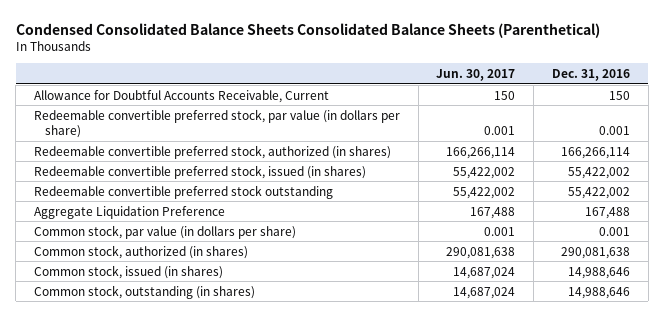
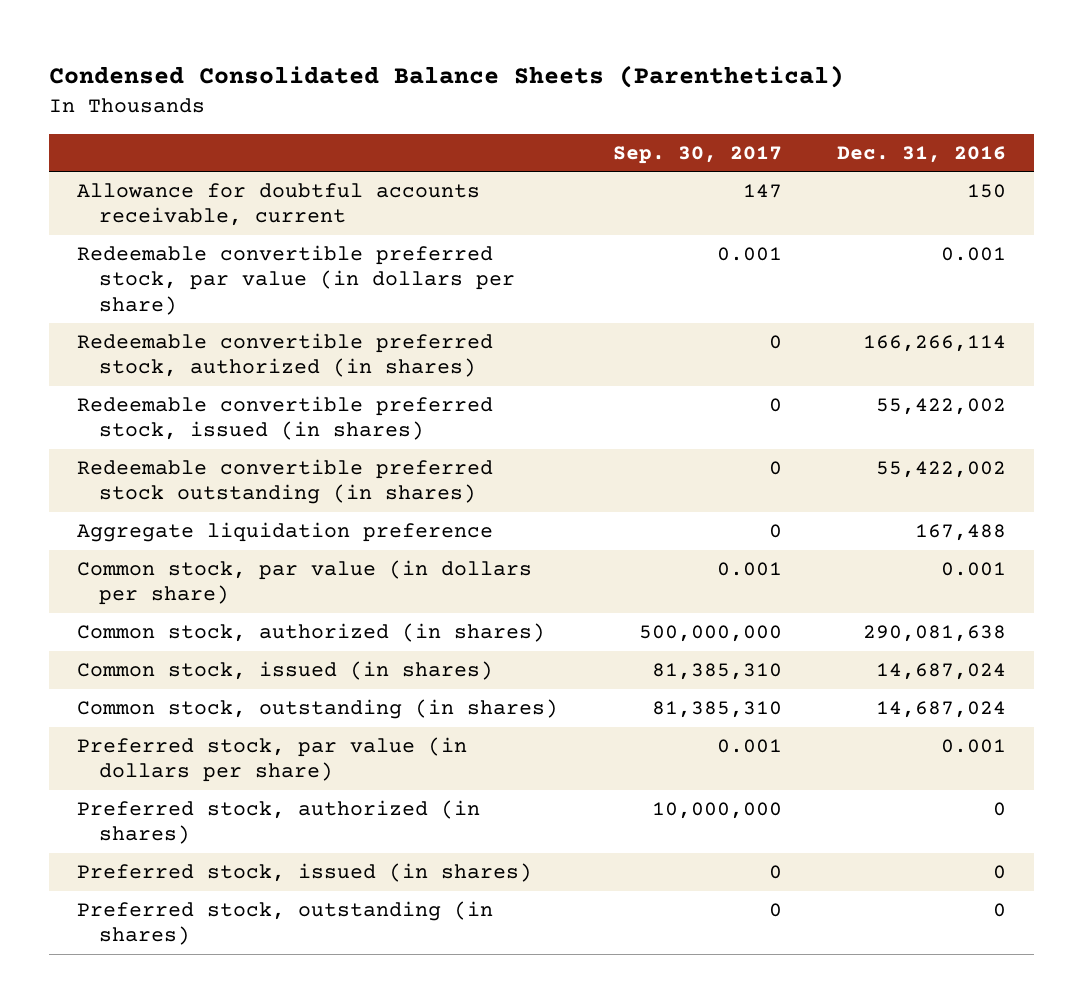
[15,22,600,38] Condensed Consolidated Balance Sheets Consolidated Balance Sheets (Parenthetical) -> [49,64,845,88] Condensed Consolidated Balance Sheets (Parenthetical)
[436,68,516,81] Jun. 30, 2017 -> none
none -> [613,145,783,164] Sep. 30, 2017
[34,89,330,103] Allowance for Doubtful Accounts Receivable, Current -> [76,183,480,227] Allowance for doubtful accounts receivable, current
[34,184,334,199] Redeemable convertible preferred stock outstanding -> [76,459,493,505] Redeemable convertible preferred stock outstanding (in shares)
[34,205,226,219] Aggregate Liquidation Preference -> [76,522,493,543] Aggregate liquidation preference
[567,266,630,279] 14,988,646 -> [876,663,1007,681] 14,687,024
[567,286,630,299] 14,988,646 -> [876,701,1007,719] 14,687,024
none -> [76,737,467,783] Preferred stock, par value (in dollars per share)
none -> [76,800,480,845] Preferred stock, authorized (in shares)
none -> [76,863,532,883] Preferred stock, issued (in shares)
none -> [76,901,493,946] Preferred stock, outstanding (in shares)

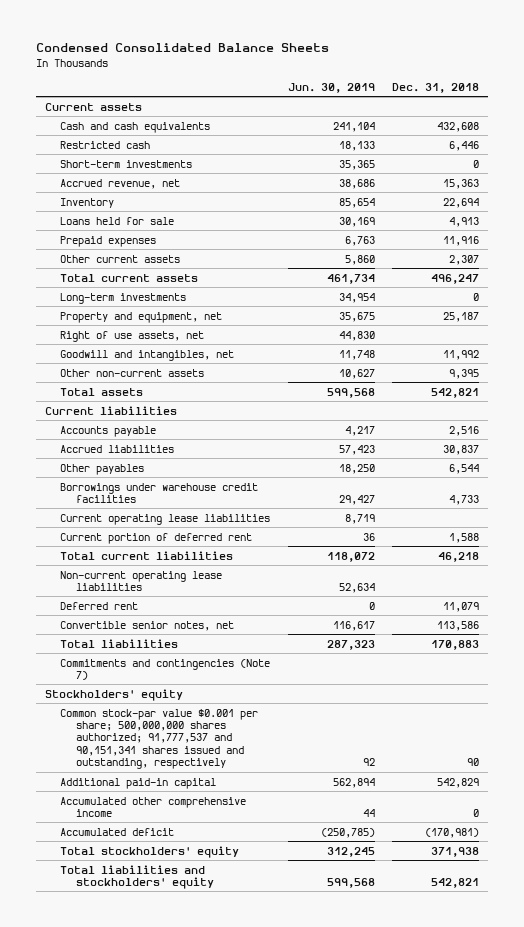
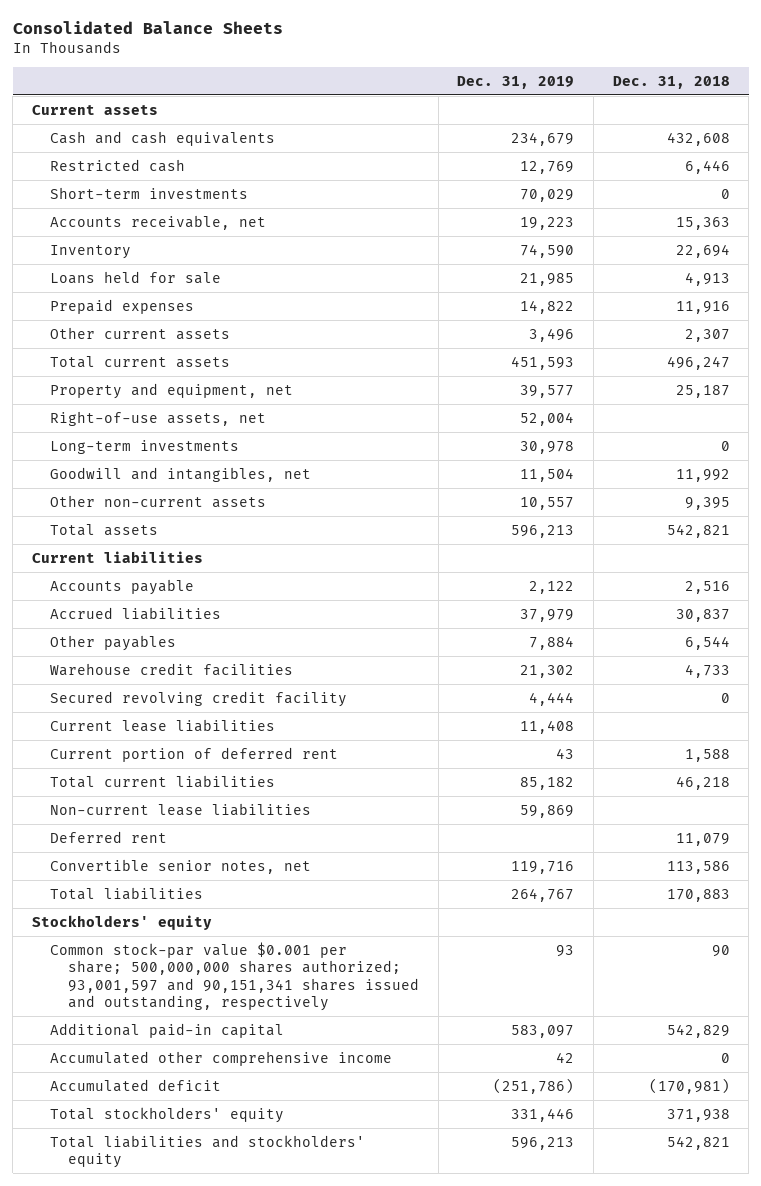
[36,43,330,53] Condensed Consolidated Balance Sheets -> [12,21,283,35] Consolidated Balance Sheets
[287,82,375,93] Jun. 30, 2019 -> none
none -> [457,75,575,89] Dec. 31, 2019
[60,178,181,189] Accrued revenue, net -> [50,214,267,230] Accounts receivable, net
[60,330,205,342] Right of use assets, net -> [50,410,267,426] Right-of-use assets, net
[60,292,187,304] Long-term investments -> [50,439,240,454] Long-term investments
[60,482,259,503] Borrowings under warehouse credit facilities -> [50,662,294,676] Warehouse credit facilities
none -> [50,690,348,707] Secured revolving credit facility
[60,513,271,525] Current operating lease liabilities -> [50,718,276,732] Current lease liabilities
[60,570,223,591] Non-current operating lease liabilities -> [50,802,312,816] Non-current lease liabilities
[60,658,271,680] Commitments and contingencies (Note 7) -> none
[60,708,259,770] Common stock-par value $0.001 per share; 500,000,000 shares authorized; 91,777,537 and 90,151,341 shares issued and outstanding, respectively -> [50,941,420,1012] Common stock-par value $0.001 per share; 500,000,000 shares authorized; 93,001,597 and 90,151,341 shares issued and outstanding, respectively

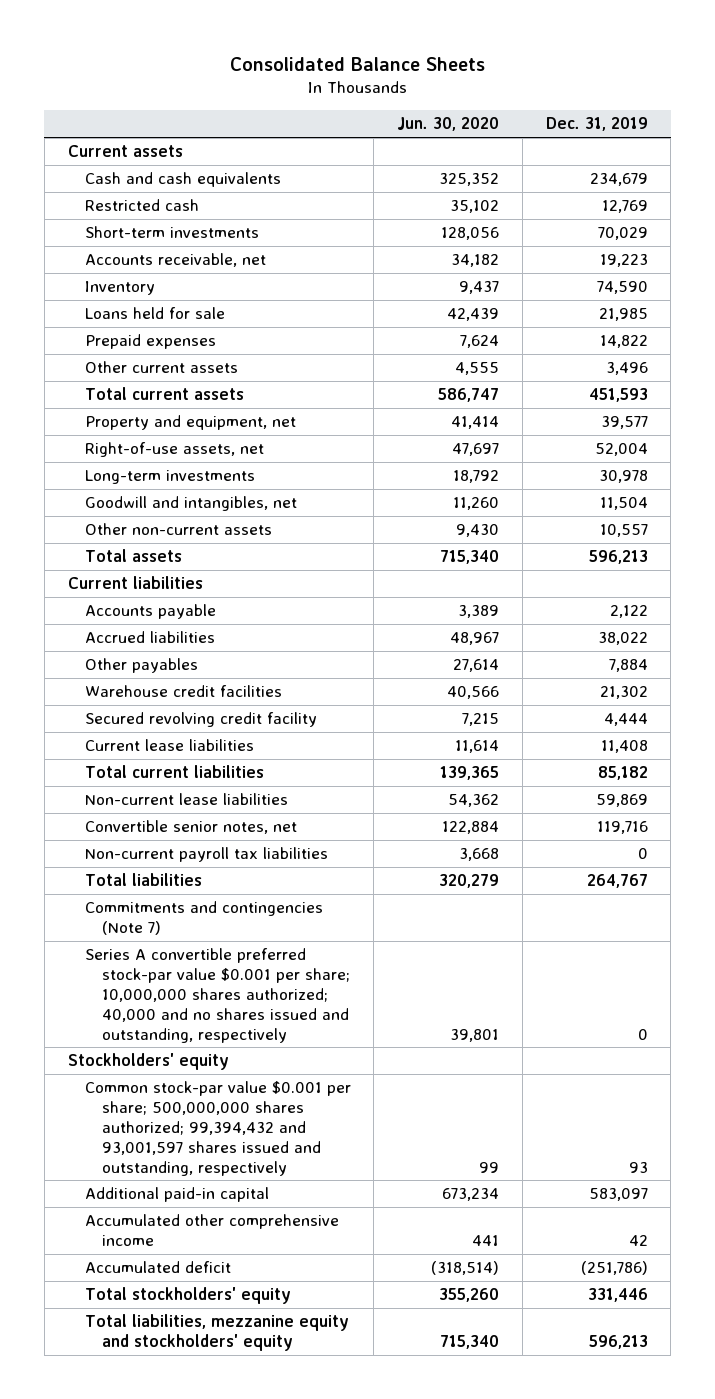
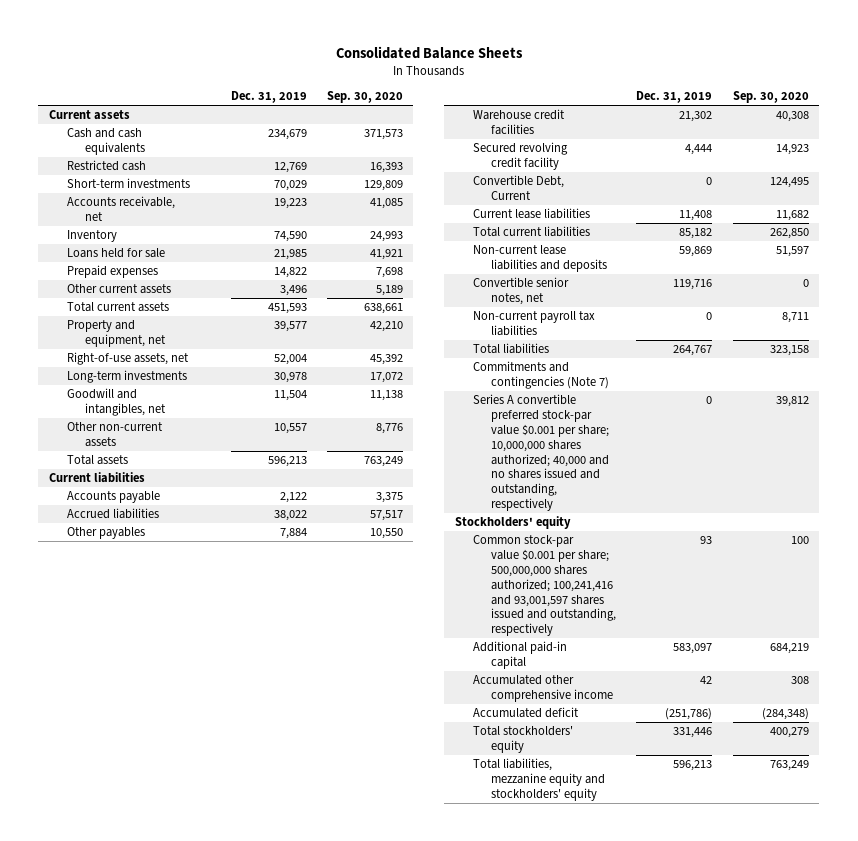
[397,117,500,132] Jun. 30, 2020 -> none
none -> [326,91,403,104] Sep. 30, 2020
none -> [472,175,564,201] Convertible Debt, Current
[84,793,288,806] Non-current lease liabilities -> [472,245,607,273] Non-current lease liabilities and deposits
[84,1081,351,1176] Common stock-par value $0.001 per share; 500,000,000 shares authorized; 99,394,432 and 93,001,597 shares issued and outstanding, respectively -> [472,535,616,637] Common stock-par value $0.001 per share; 500,000,000 shares authorized; 100,241,416 and 93,001,597 shares issued and outstanding, respectively

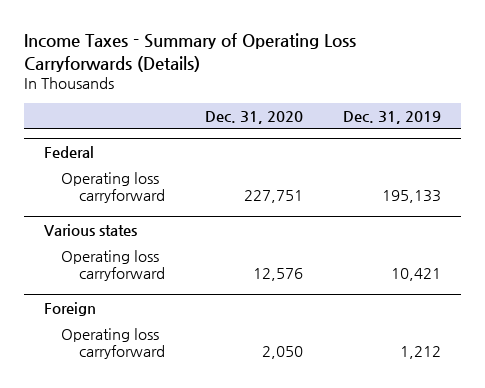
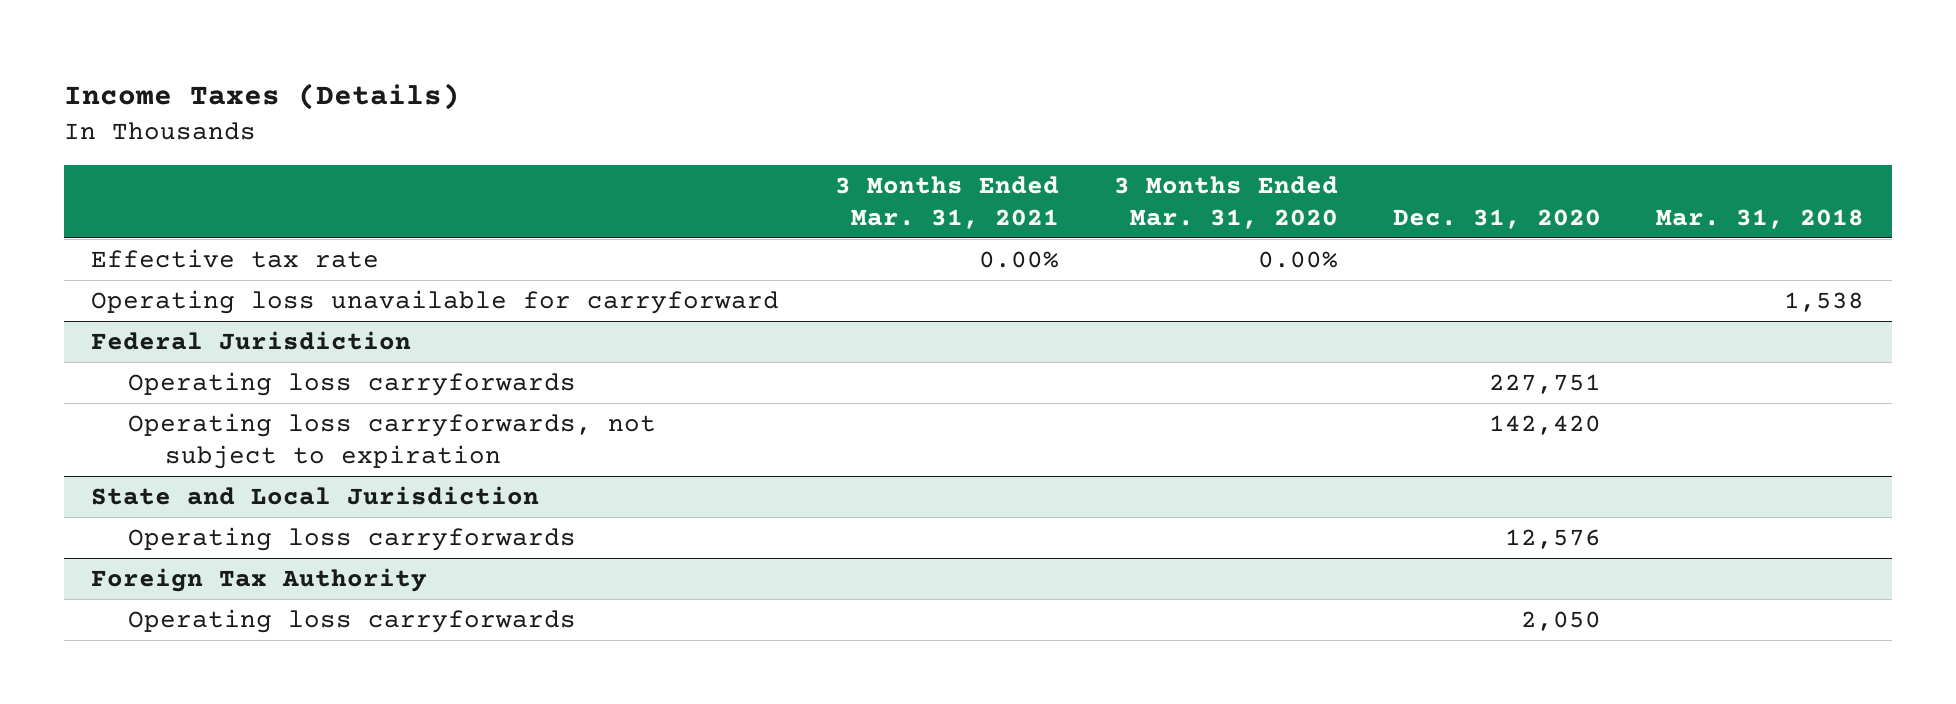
[23,33,356,72] Income Taxes - Summary of Operating Loss Carryforwards (Details) -> [63,83,460,111] Income Taxes (Details)
[343,110,442,124] Dec. 31, 2019 -> none
none -> [834,175,1059,229] 3 Months Ended Mar. 31, 2021
none -> [1113,175,1338,229] 3 Months Ended Mar. 31, 2020
none -> [1656,208,1865,229] Mar. 31, 2018
none -> [91,249,380,269] Effective tax rate
none -> [91,290,780,315] Operating loss unavailable for carryforward
[43,145,94,158] Federal -> [91,331,412,351] Federal Jurisdiction
[61,172,165,203] Operating loss carryforward -> [128,372,577,397] Operating loss carryforwards
none -> [128,413,657,470] Operating loss carryforwards, not subject to expiration
[43,223,137,236] Various states -> [91,486,540,506] State and Local Jurisdiction
[61,250,165,281] Operating loss carryforward -> [128,527,577,552] Operating loss carryforwards
[43,301,96,316] Foreign -> [91,568,428,593] Foreign Tax Authority
[61,328,165,359] Operating loss carryforward -> [128,609,577,634] Operating loss carryforwards

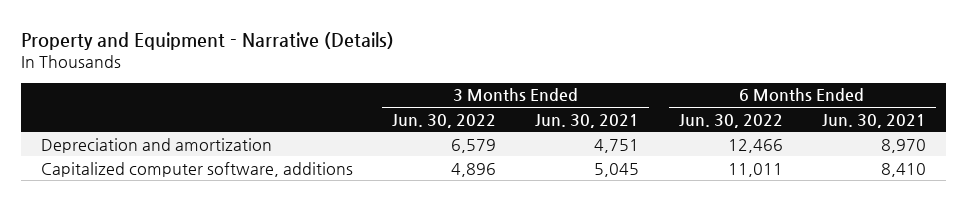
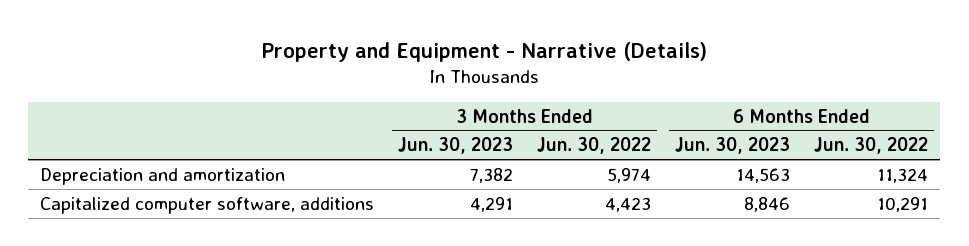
[535,113,640,128] Jun. 30, 2021 -> none
[822,113,927,128] Jun. 30, 2021 -> none
none -> [398,137,514,155] Jun. 30, 2023
none -> [675,137,791,155] Jun. 30, 2023
[451,138,497,153] 6,579 -> [607,167,652,183] 5,974
[727,138,783,153] 12,466 -> [877,167,929,183] 11,324
[451,162,497,177] 4,896 -> [605,196,652,212] 4,423
[727,162,783,177] 11,011 -> [877,196,929,212] 10,291

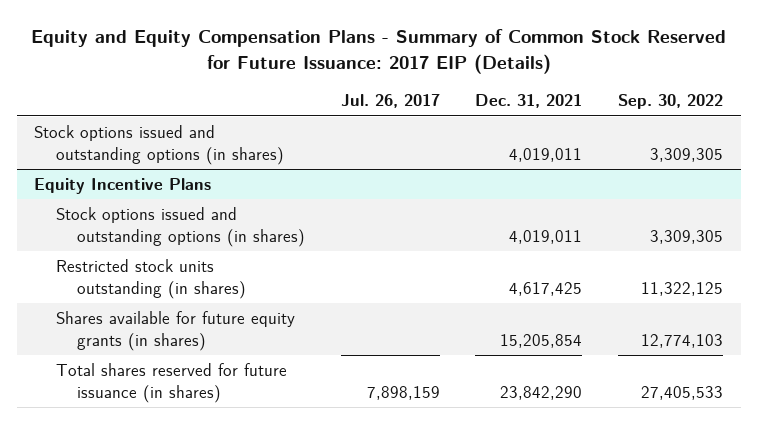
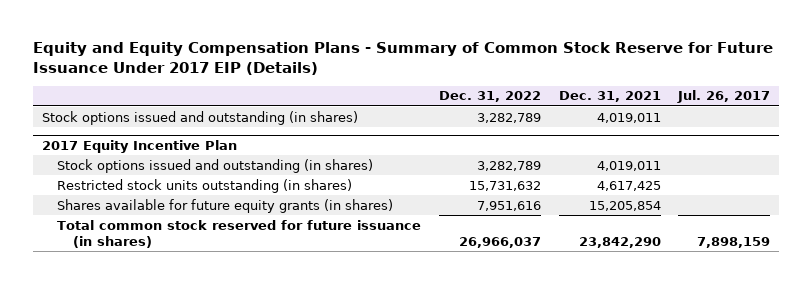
[30,28,726,74] Equity and Equity Compensation Plans - Summary of Common Stock Reserved for Future Issuance: 2017 EIP (Details) -> [32,41,773,75] Equity and Equity Compensation Plans - Summary of Common Stock Reserve for Future Issuance Under 2017 EIP (Details)
[618,94,724,110] Sep. 30, 2022 -> none
none -> [438,91,541,103] Dec. 31, 2022
[34,125,284,165] Stock options issued and outstanding options (in shares) -> [41,110,358,125] Stock options issued and outstanding (in shares)
[34,178,212,195] Equity Incentive Plans -> [41,139,237,153] 2017 Equity Incentive Plan
[55,207,306,247] Stock options issued and outstanding options (in shares) -> [57,158,374,173] Stock options issued and outstanding (in shares)
[55,363,287,403] Total shares reserved for future issuance (in shares) -> [57,219,422,248] Total common stock reserved for future issuance (in shares)

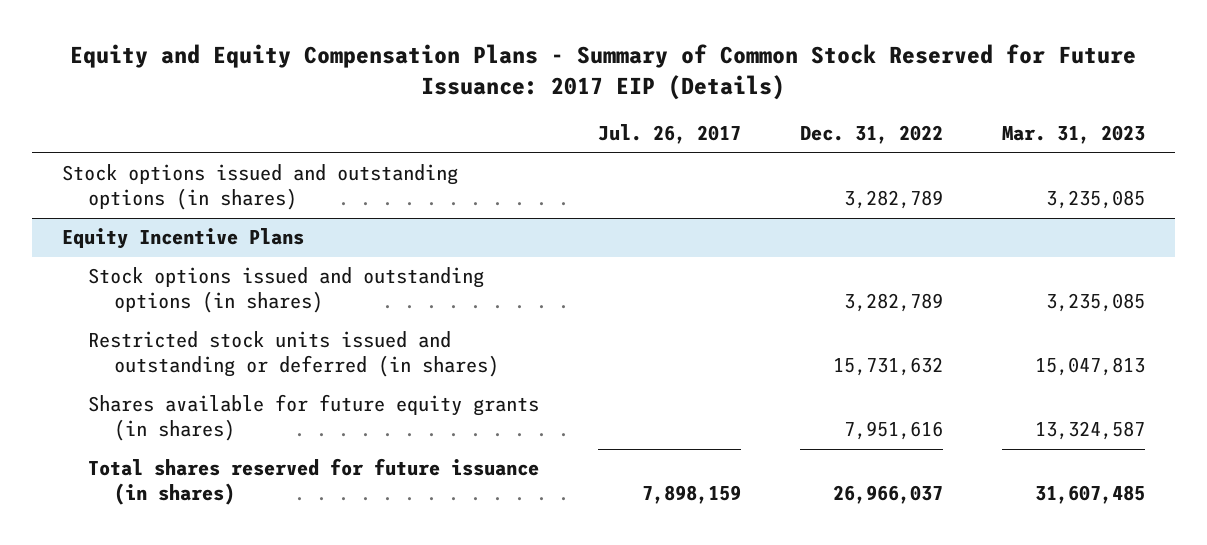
[32,41,773,75] Equity and Equity Compensation Plans - Summary of Common Stock Reserve for Future Issuance Under 2017 EIP (Details) -> [70,44,1137,101] Equity and Equity Compensation Plans - Summary of Common Stock Reserved for Future Issuance: 2017 EIP (Details)
[558,91,661,103] Dec. 31, 2021 -> none
none -> [1002,125,1146,145] Mar. 31, 2023
[41,110,358,125] Stock options issued and outstanding (in shares) -> [61,164,458,211] Stock options issued and outstanding options (in shares)
[41,139,237,153] 2017 Equity Incentive Plan -> [61,228,304,250] Equity Incentive Plans
[57,158,374,173] Stock options issued and outstanding (in shares) -> [88,267,485,314] Stock options issued and outstanding options (in shares)
[57,178,353,193] Restricted stock units outstanding (in shares) -> [88,331,500,378] Restricted stock units issued and outstanding or deferred (in shares)
[57,219,422,248] Total common stock reserved for future issuance (in shares) -> [88,458,540,506] Total shares reserved for future issuance (in shares)

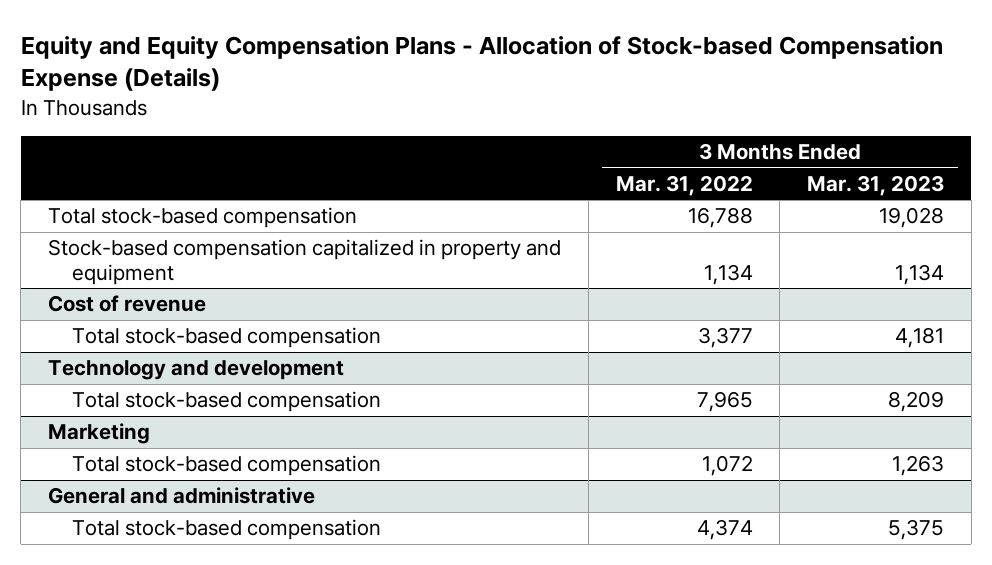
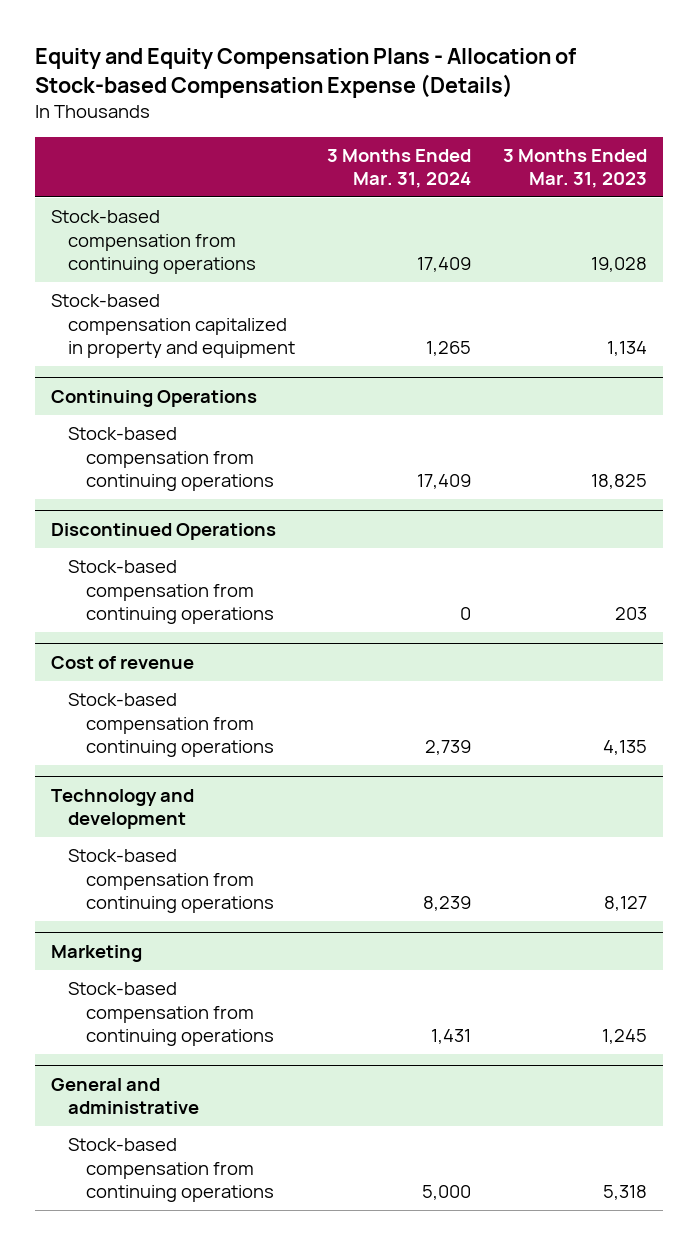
[615,174,753,196] Mar. 31, 2022 -> none
none -> [327,148,472,189] 3 Months Ended Mar. 31, 2024
[48,207,358,229] Total stock-based compensation -> [50,210,257,274] Stock-based compensation from continuing operations
none -> [50,390,257,408] Continuing Operations
none -> [68,427,274,491] Stock-based compensation from continuing operations
none -> [50,523,276,541] Discontinued Operations
none -> [68,560,274,624] Stock-based compensation from continuing operations
[72,327,382,349] Total stock-based compensation -> [68,693,274,757] Stock-based compensation from continuing operations
[894,327,944,349] 4,181 -> [602,739,647,755] 4,135
[72,391,382,413] Total stock-based compensation -> [68,849,274,913] Stock-based compensation from continuing operations
[887,391,944,413] 8,209 -> [603,895,647,911] 8,127
[72,455,382,477] Total stock-based compensation -> [68,982,274,1046] Stock-based compensation from continuing operations
[891,455,944,477] 1,263 -> [601,1028,647,1044] 1,245
[72,519,382,541] Total stock-based compensation -> [68,1138,274,1202] Stock-based compensation from continuing operations
[887,519,944,541] 5,375 -> [602,1184,647,1200] 5,318

